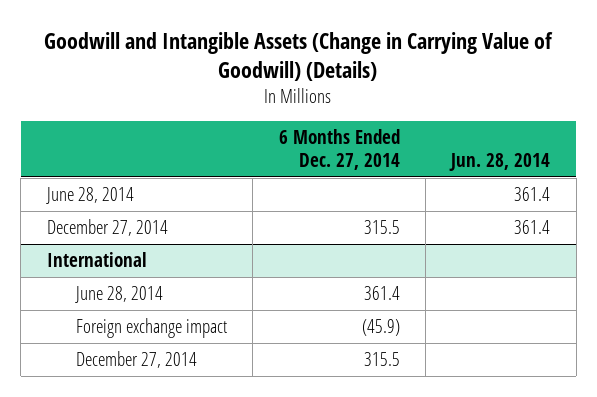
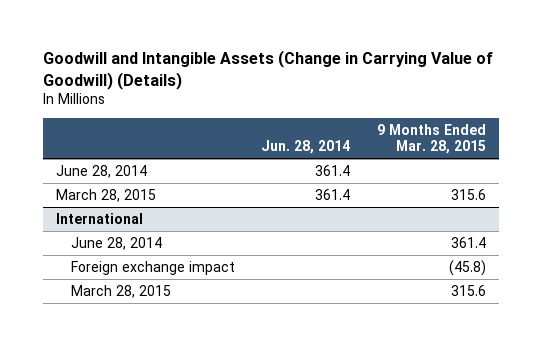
[278,129,400,170] 6 Months Ended Dec. 27, 2014 -> none
none -> [376,123,486,155] 9 Months Ended Mar. 28, 2015
[46,218,168,236] December 27, 2014 -> [55,188,156,202] March 28, 2015
[75,350,197,368] December 27, 2014 -> [71,284,172,298] March 28, 2015

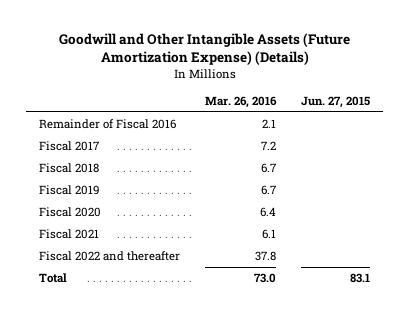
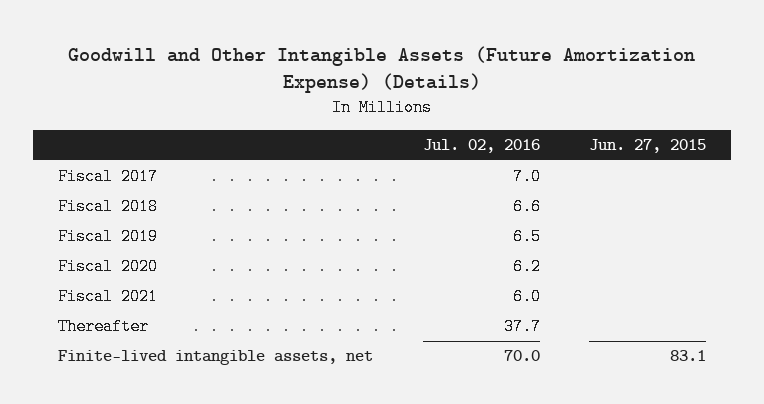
[205,95,278,108] Mar. 26, 2016 -> none
none -> [422,139,540,154] Jul. 02, 2016
[38,119,176,130] Remainder of Fiscal 2016 -> none
[38,251,180,262] Fiscal 2022 and thereafter -> none
none -> [57,318,149,336] Thereafter
[38,273,67,284] Total -> [57,350,373,366] Finite-lived intangible assets, net

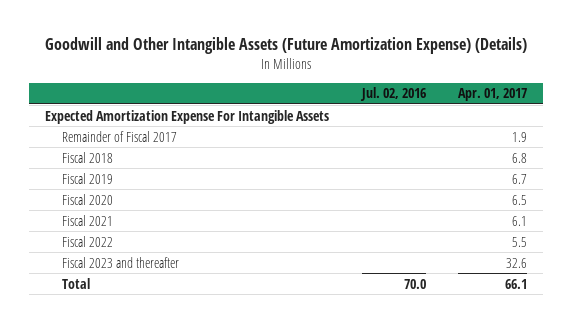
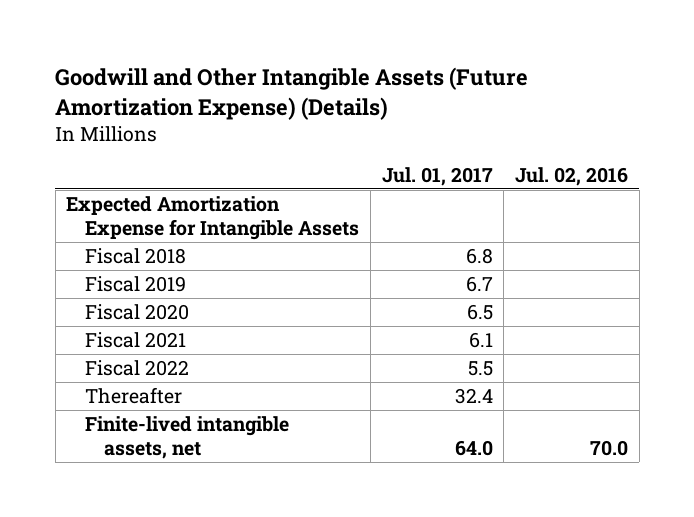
[458,88,528,102] Apr. 01, 2017 -> none
none -> [381,166,493,186] Jul. 01, 2017
[61,130,177,142] Remainder of Fiscal 2017 -> none
[44,109,329,124] Expected Amortization Expense For Intangible Assets -> [66,196,360,240] Expected Amortization Expense for Intangible Assets
[61,256,179,268] Fiscal 2023 and thereafter -> none
none -> [85,387,183,405] Thereafter
[61,277,90,289] Total -> [85,416,290,459] Finite-lived intangible assets, net

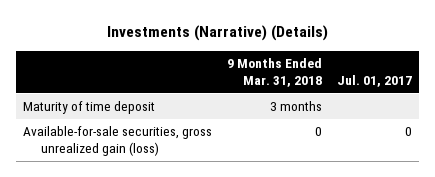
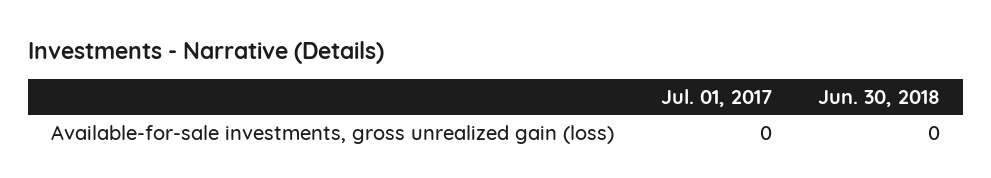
[106,25,328,42] Investments (Narrative) (Details) -> [28,41,385,65] Investments - Narrative (Details)
[227,58,323,88] 9 Months Ended Mar. 31, 2018 -> none
none -> [817,89,940,107] Jun. 30, 2018
[23,101,156,115] Maturity of time deposit -> none
[23,126,213,157] Available-for-sale securities, gross unrealized gain (loss) -> [51,124,615,144] Available-for-sale investments, gross unrealized gain (loss)

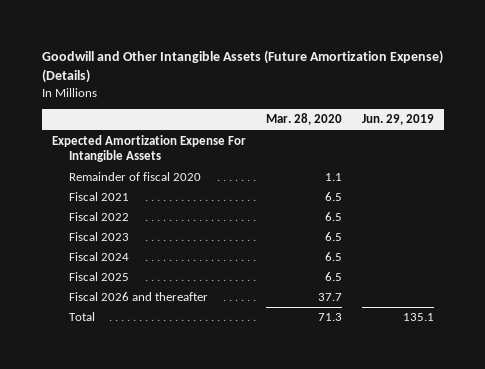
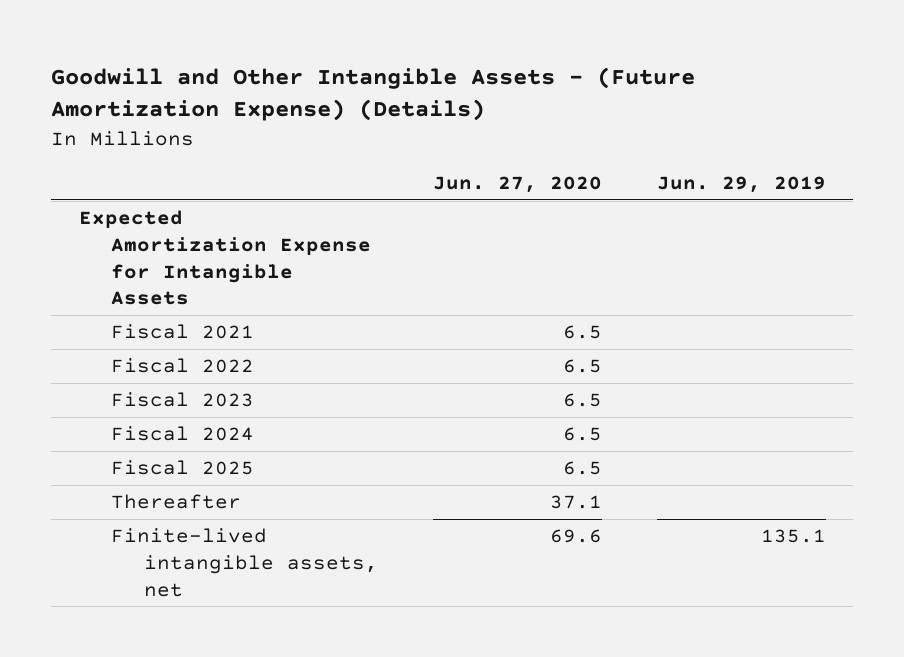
[41,49,443,84] Goodwill and Other Intangible Assets (Future Amortization Expense) (Details) -> [51,66,696,122] Goodwill and Other Intangible Assets - (Future Amortization Expense) (Details)
[265,113,342,126] Mar. 28, 2020 -> none
none -> [432,175,602,193] Jun. 27, 2020
[68,172,201,182] Remainder of fiscal 2020 -> none
[51,135,246,163] Expected Amortization Expense For Intangible Assets -> [78,210,372,306] Expected Amortization Expense for Intangible Assets
[68,292,208,302] Fiscal 2026 and thereafter -> none
none -> [111,494,242,510] Thereafter
[68,312,95,322] Total -> [111,528,379,597] Finite-lived intangible assets, net

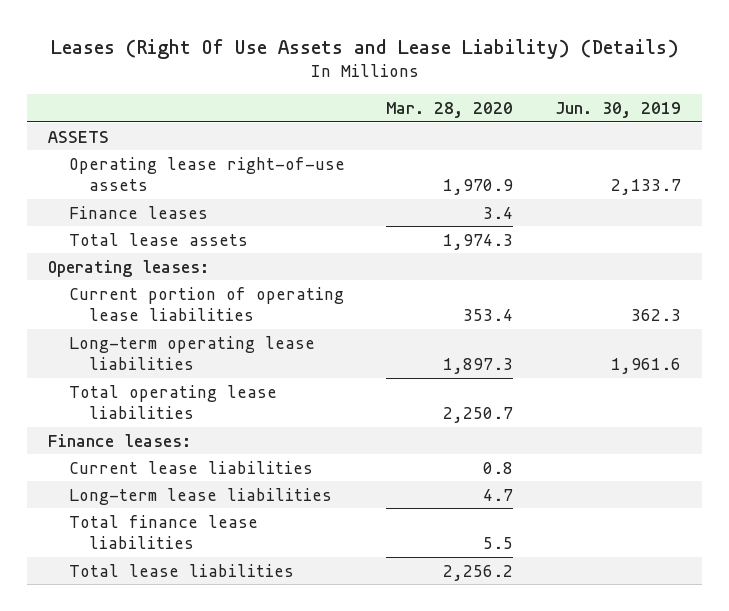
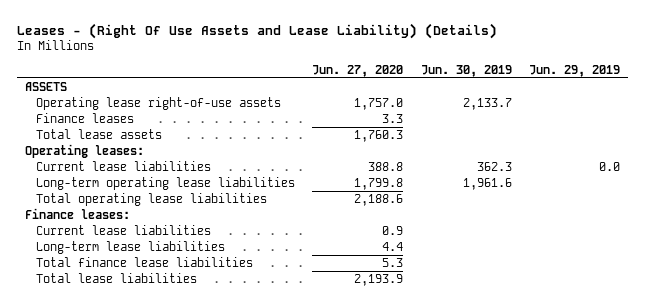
[50,38,679,59] Leases (Right Of Use Assets and Lease Liability) (Details) -> [16,22,497,39] Leases - (Right Of Use Assets and Lease Liability) (Details)
[386,101,514,118] Mar. 28, 2020 -> none
none -> [312,64,404,77] Jun. 27, 2020
none -> [528,64,620,77] Jun. 29, 2019
[68,286,344,322] Current portion of operating lease liabilities -> [36,161,212,172] Current lease liabilities

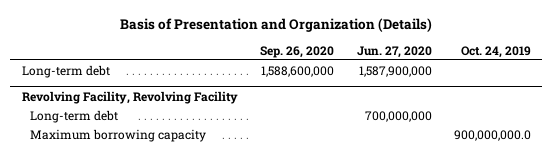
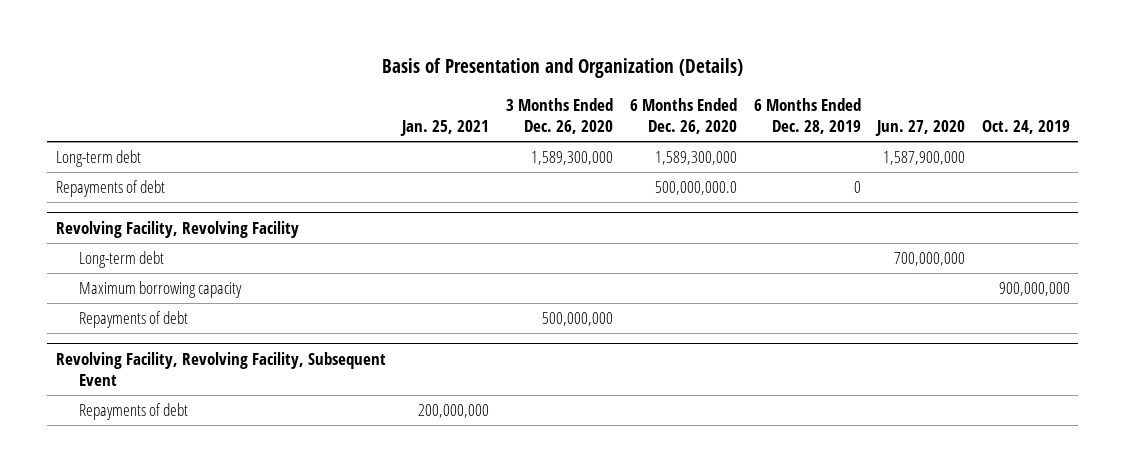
[260,45,335,58] Sep. 26, 2020 -> none
none -> [400,120,490,137] Jan. 25, 2021
none -> [506,97,614,135] 3 Months Ended Dec. 26, 2020
none -> [629,97,737,135] 6 Months Ended Dec. 26, 2020
none -> [753,97,861,135] 6 Months Ended Dec. 28, 2019
none -> [55,180,165,198] Repayments of debt
[454,129,532,141] 900,000,000.0 -> [998,282,1070,297] 900,000,000
none -> [78,311,188,329] Repayments of debt
none -> [55,351,386,386] Revolving Facility, Revolving Facility, Subsequent Event
none -> [78,403,188,421] Repayments of debt

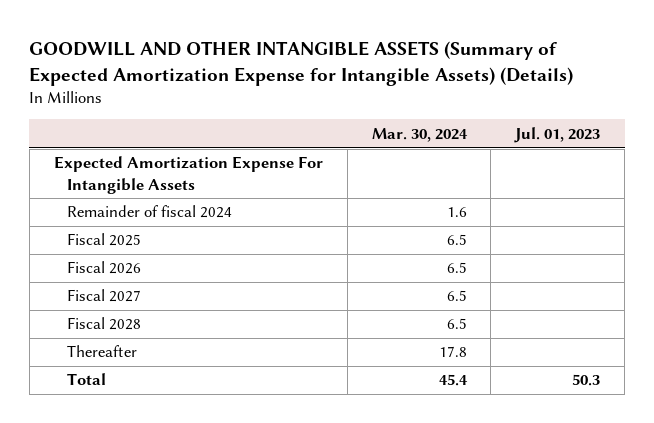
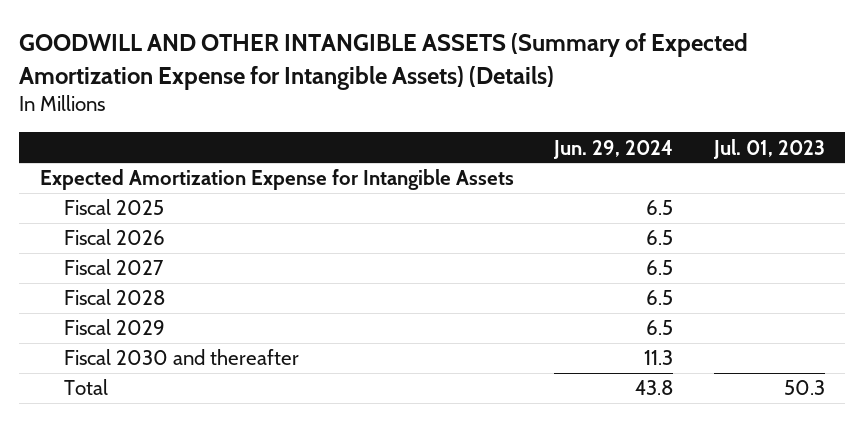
[371,127,468,142] Mar. 30, 2024 -> none
none -> [553,139,674,159] Jun. 29, 2024
[67,205,233,219] Remainder of fiscal 2024 -> none
[53,156,323,194] Expected Amortization Expense For Intangible Assets -> [39,169,514,191] Expected Amortization Expense for Intangible Assets
[67,345,138,358] Thereafter -> none
none -> [63,319,165,336] Fiscal 2029
none -> [63,349,299,366] Fiscal 2030 and thereafter

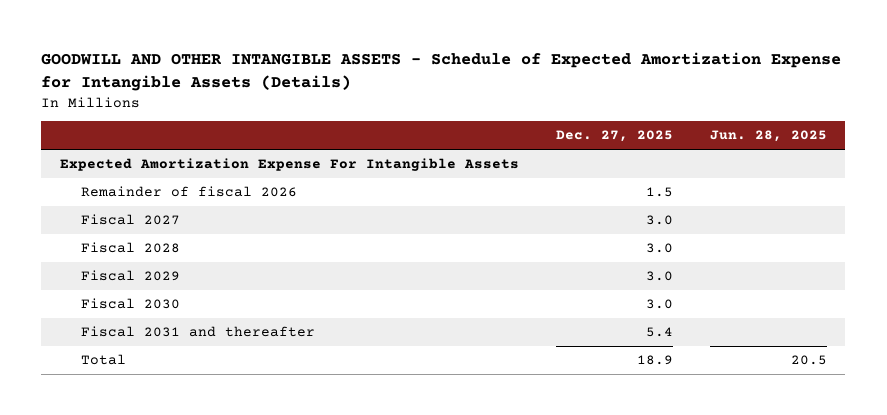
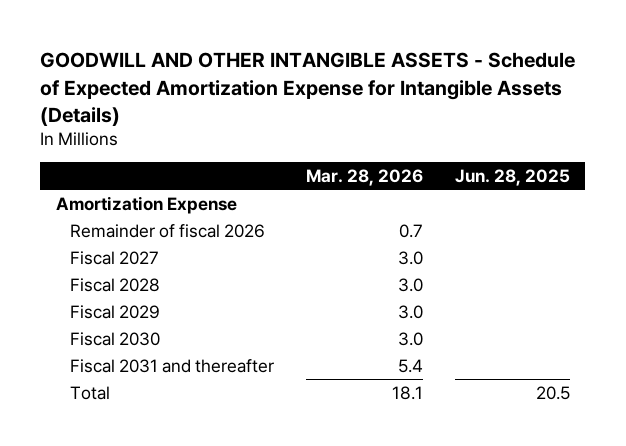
[555,130,673,143] Dec. 27, 2025 -> none
none -> [305,169,423,187] Mar. 28, 2026
[59,158,519,172] Expected Amortization Expense For Intangible Assets -> [56,195,238,214] Amortization Expense

